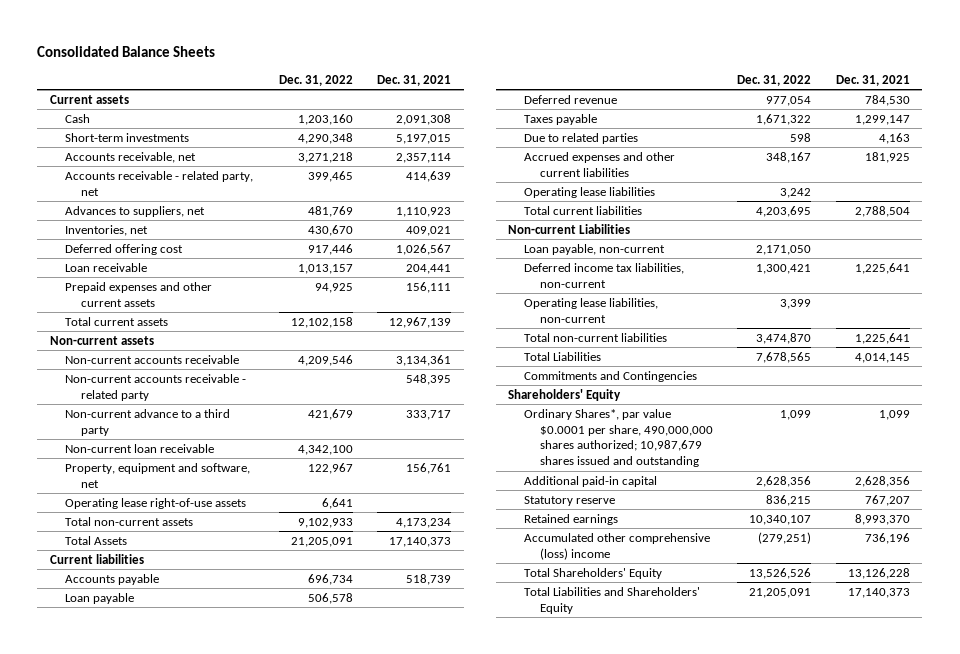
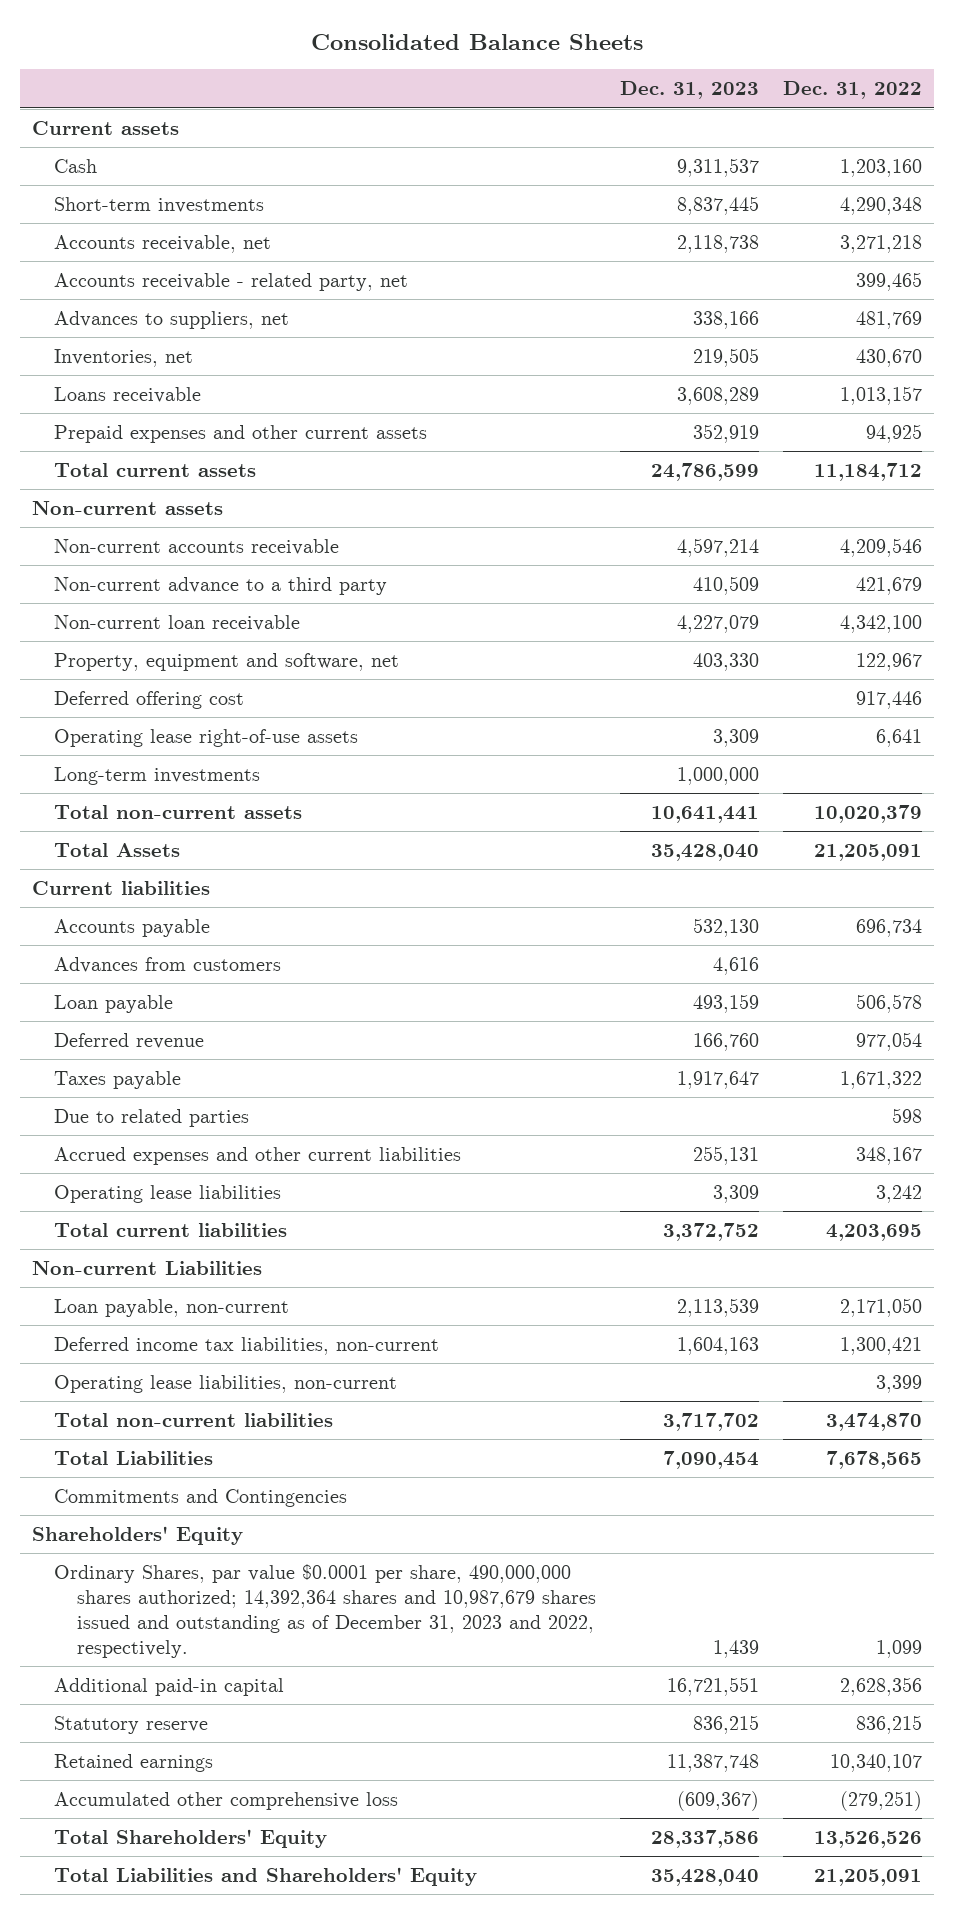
[377,75,452,87] Dec. 31, 2021 -> none
none -> [620,81,760,100] Dec. 31, 2023
[65,262,148,272] Loan receivable -> [54,386,202,403] Loans receivable
[290,316,353,328] 12,102,158 -> [814,462,923,481] 11,184,712
[65,373,247,401] Non-current accounts receivable - related party -> none
[65,243,184,255] Deferred offering cost -> [54,690,245,709] Deferred offering cost
none -> [54,766,261,785] Long-term investments
[297,517,353,528] 9,102,933 -> [814,804,923,823] 10,020,379
none -> [54,956,282,973] Advances from customers
[523,408,713,468] Ordinary Shares*, par value $0.0001 per share, 490,000,000 shares authorized; 10,987,679 shares issued and outstanding -> [54,1563,596,1658] Ordinary Shares, par value $0.0001 per share, 490,000,000 shares authorized; 14,392,364 shares and 10,987,679 shares issued and outstanding as of December 31, 2023 and 2022, respectively.
[523,532,710,560] Accumulated other comprehensive (loss) income -> [54,1791,399,1810] Accumulated other comprehensive loss

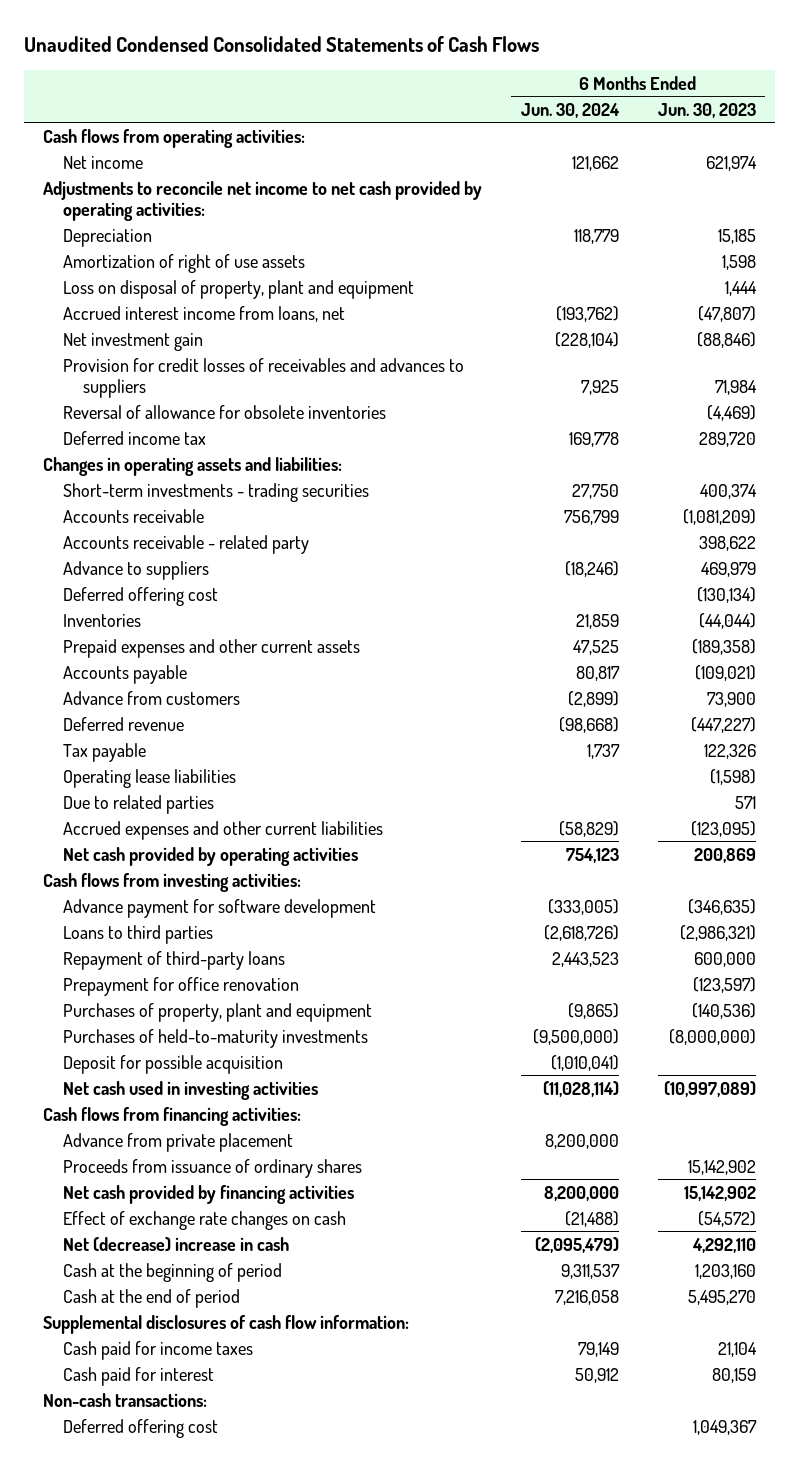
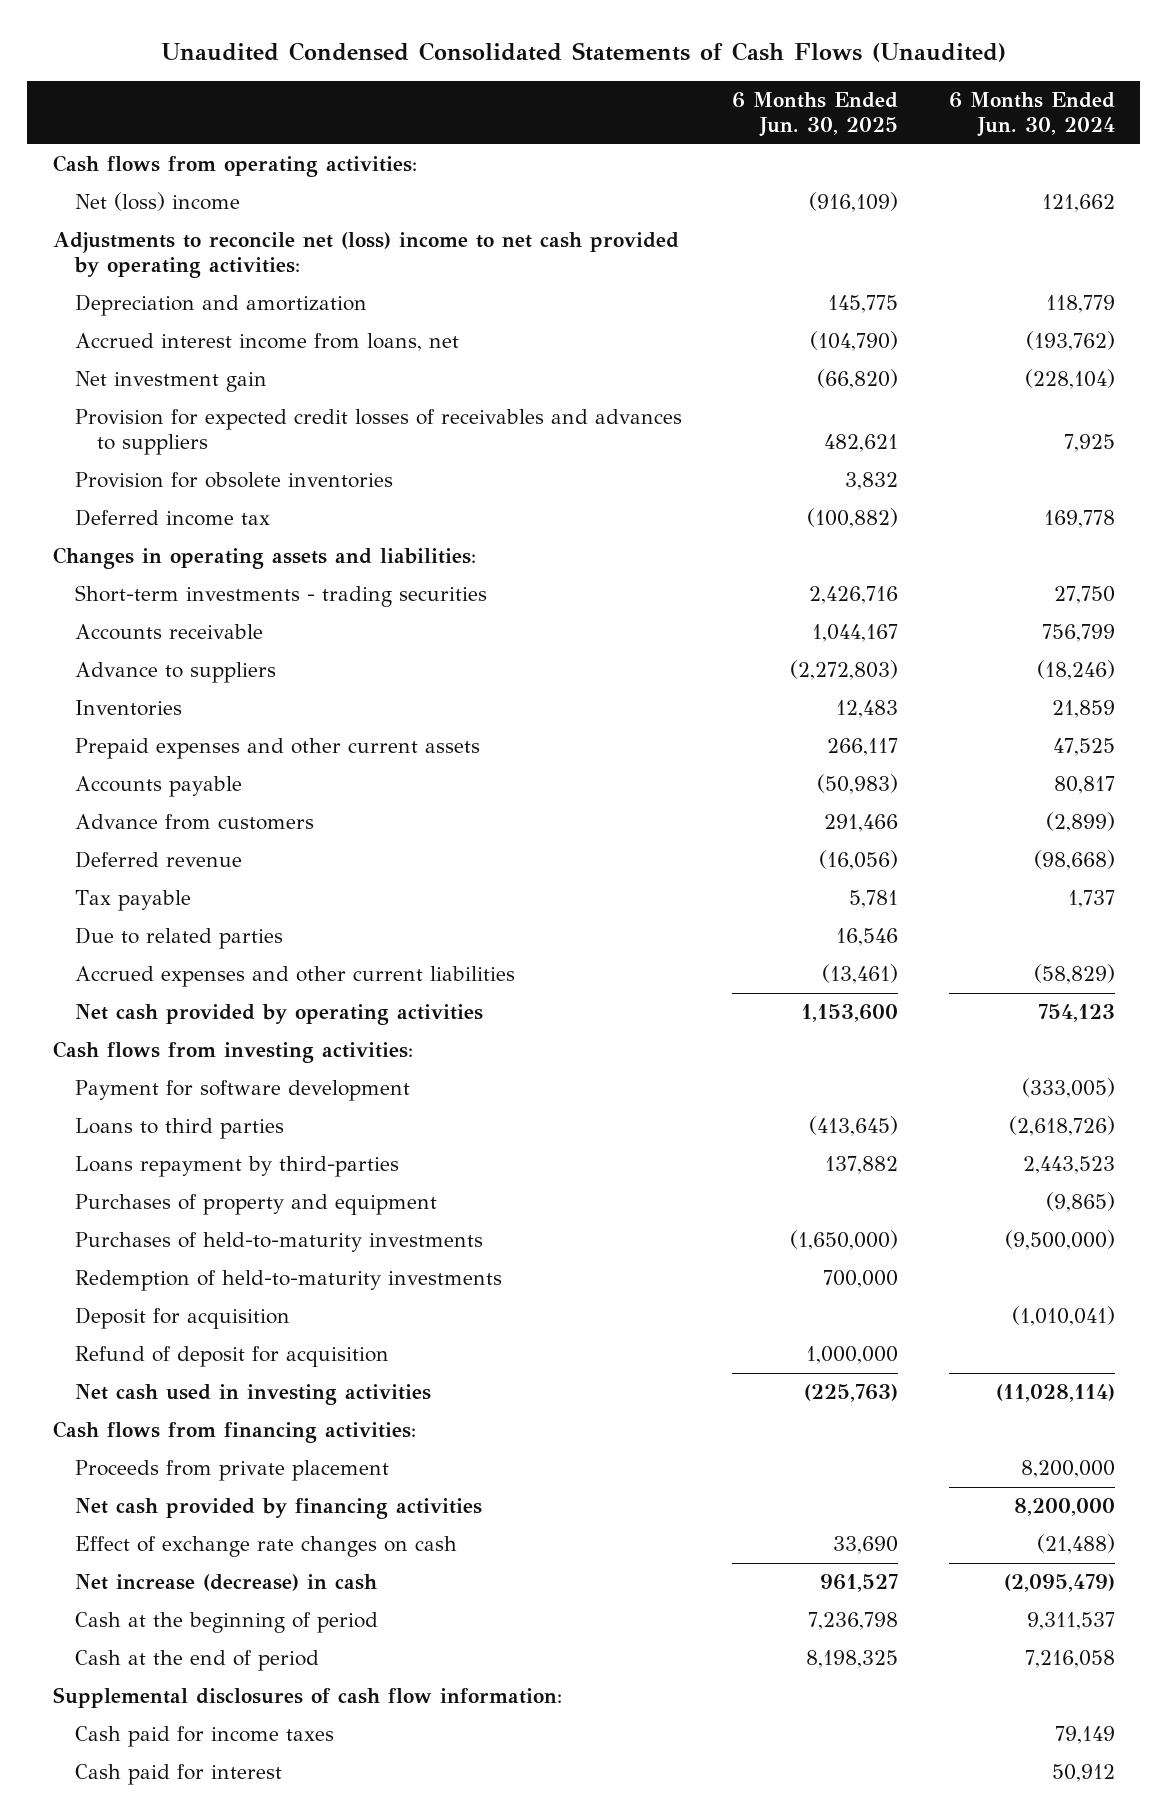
[24,36,540,53] Unaudited Condensed Consolidated Statements of Cash Flows -> [160,41,1006,62] Unaudited Condensed Consolidated Statements of Cash Flows (Unaudited)
[657,102,756,118] Jun. 30, 2023 -> none
none -> [732,91,899,138] 6 Months Ended Jun. 30, 2025
[63,253,306,273] Amortization of right of use assets -> none
[63,279,415,299] Loss on disposal of property, plant and equipment -> none
[63,155,144,169] Net income -> [75,192,241,212] Net (loss) income
[43,180,483,221] Adjustments to reconcile net income to net cash provided by operating activities: -> [52,232,679,279] Adjustments to reconcile net (loss) income to net cash provided by operating activities:
[63,228,153,247] Depreciation -> [75,294,368,317] Depreciation and amortization
[63,404,387,419] Reversal of allowance for obsolete inventories -> none
[63,357,465,398] Provision for credit losses of receivables and advances to suppliers -> [75,409,683,456] Provision for expected credit losses of receivables and advances to suppliers
none -> [75,472,394,489] Provision for obsolete inventories
[63,534,310,554] Accounts receivable - related party -> none
[63,586,219,606] Deferred offering cost -> none
[63,768,237,788] Operating lease liabilities -> none
[63,898,377,918] Advance payment for software development -> [75,1080,411,1102] Payment for software development
[63,976,300,996] Prepayment for office renovation -> none
[63,950,286,970] Repayment of third-party loans -> [75,1156,400,1178] Loans repayment by third-parties
[63,1002,373,1022] Purchases of property, plant and equipment -> [75,1194,438,1216] Purchases of property and equipment
none -> [75,1270,503,1292] Redemption of held-to-maturity investments
[63,1054,284,1074] Deposit for possible acquisition -> [75,1307,291,1330] Deposit for acquisition
none -> [75,1346,390,1368] Refund of deposit for acquisition
[63,1158,363,1178] Proceeds from issuance of ordinary shares -> none
[63,1132,294,1152] Advance from private placement -> [75,1460,390,1482] Proceeds from private placement
[63,1236,290,1252] Net (decrease) increase in cash -> [75,1574,378,1592] Net increase (decrease) in cash
[43,1392,208,1407] Non-cash transactions: -> none
[63,1418,219,1438] Deferred offering cost -> none

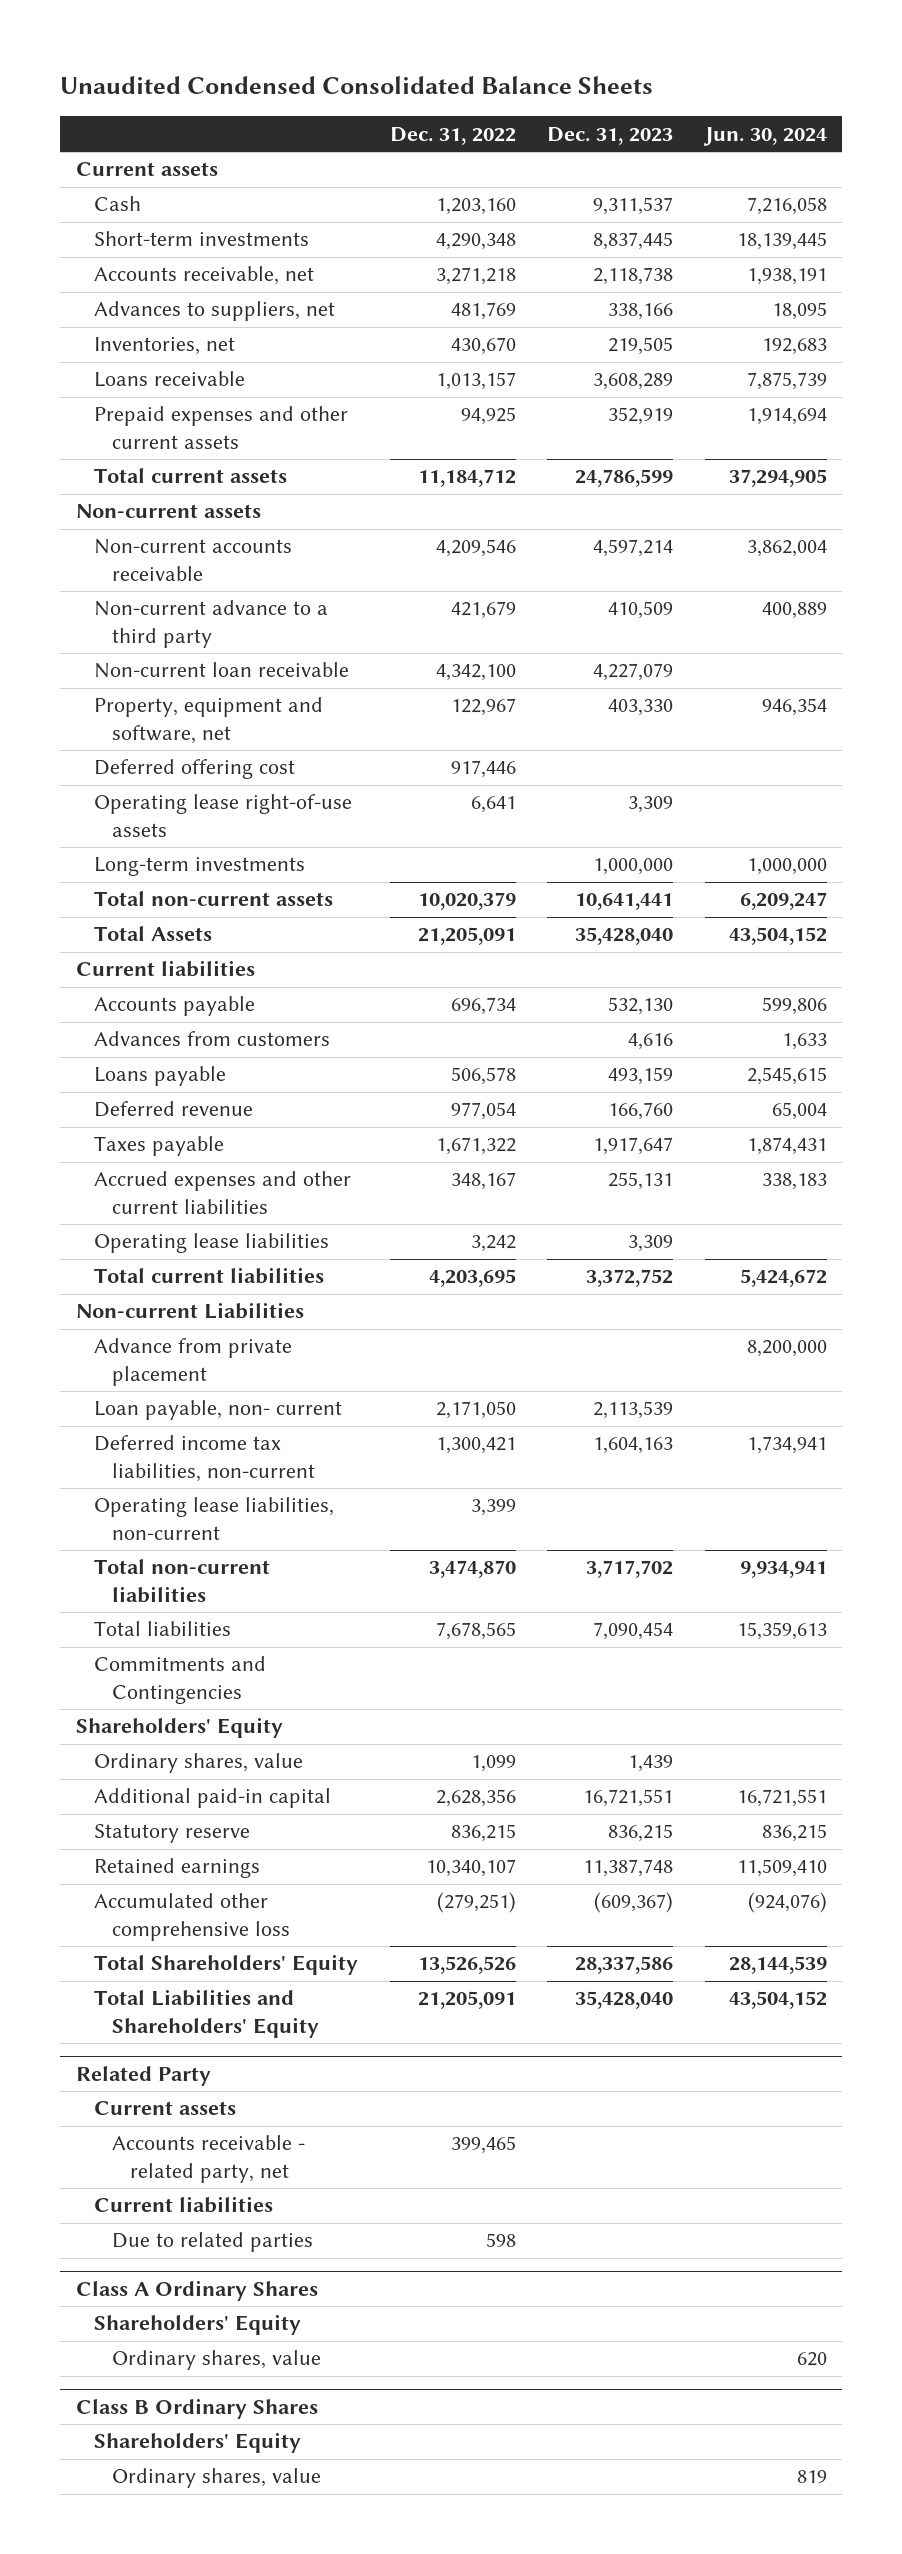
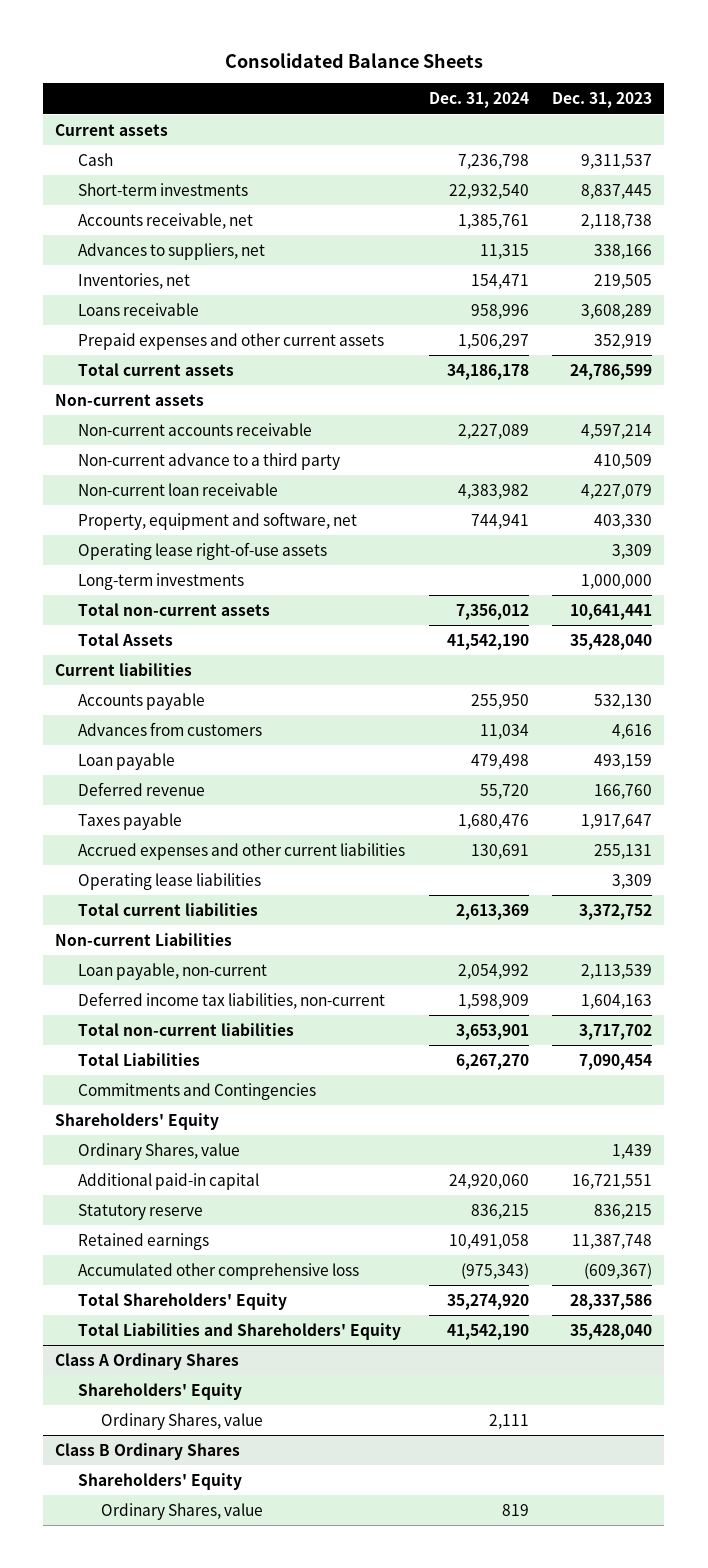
[60,76,654,95] Unaudited Condensed Consolidated Balance Sheets -> [224,52,483,68] Consolidated Balance Sheets
[389,126,516,145] Dec. 31, 2022 -> none
[702,126,827,146] Jun. 30, 2024 -> none
none -> [428,92,529,109] Dec. 31, 2024
[94,759,296,780] Deferred offering cost -> none
[94,1066,227,1087] Loans payable -> [78,752,176,770] Loan payable
[94,1338,293,1386] Advance from private placement -> none
[94,1400,343,1421] Loan payable, non- current -> [78,962,268,980] Loan payable, non-current
[94,1497,335,1540] Operating lease liabilities, non-current -> none
[94,1621,232,1637] Total liabilities -> [78,1052,201,1066] Total Liabilities
[94,1753,304,1774] Ordinary shares, value -> [78,1142,241,1160] Ordinary Shares, value
[75,2066,211,2087] Related Party -> none
[94,2101,237,2116] Current assets -> none
[112,2135,306,2183] Accounts receivable - related party, net -> none
[94,2196,274,2214] Current liabilities -> none
[112,2232,314,2253] Due to related parties -> none
[112,2350,322,2371] Ordinary shares, value -> [101,1412,264,1430] Ordinary Shares, value
[112,2468,322,2489] Ordinary shares, value -> [101,1502,264,1520] Ordinary Shares, value

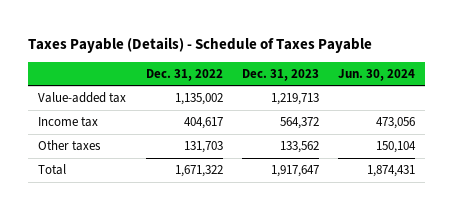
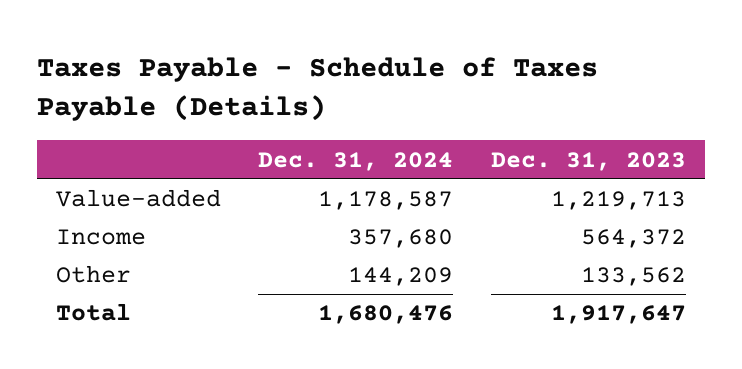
[28,36,373,53] Taxes Payable (Details) - Schedule of Taxes Payable -> [37,57,599,122] Taxes Payable - Schedule of Taxes Payable (Details)
[145,68,223,81] Dec. 31, 2022 -> none
[338,68,416,81] Jun. 30, 2024 -> none
none -> [258,151,454,171] Dec. 31, 2024
[38,92,127,104] Value-added tax -> [55,189,221,208] Value-added
[38,116,99,128] Income tax -> [55,229,146,246] Income
[38,140,102,152] Other taxes -> [55,265,131,284] Other

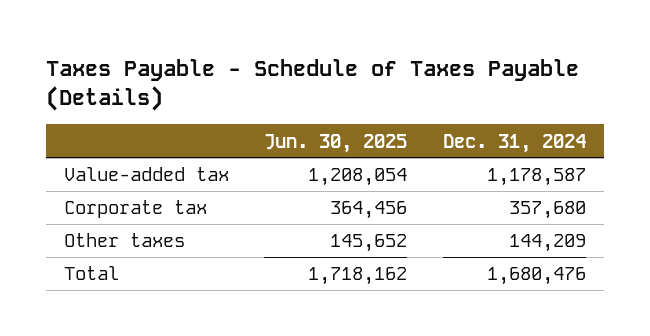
[490,151,686,171] Dec. 31, 2023 -> none
none -> [264,133,408,153] Jun. 30, 2025
[55,189,221,208] Value-added -> [63,167,229,182] Value-added tax
[55,229,146,246] Income -> [63,200,207,219] Corporate tax
[55,265,131,284] Other -> [63,233,185,248] Other taxes

